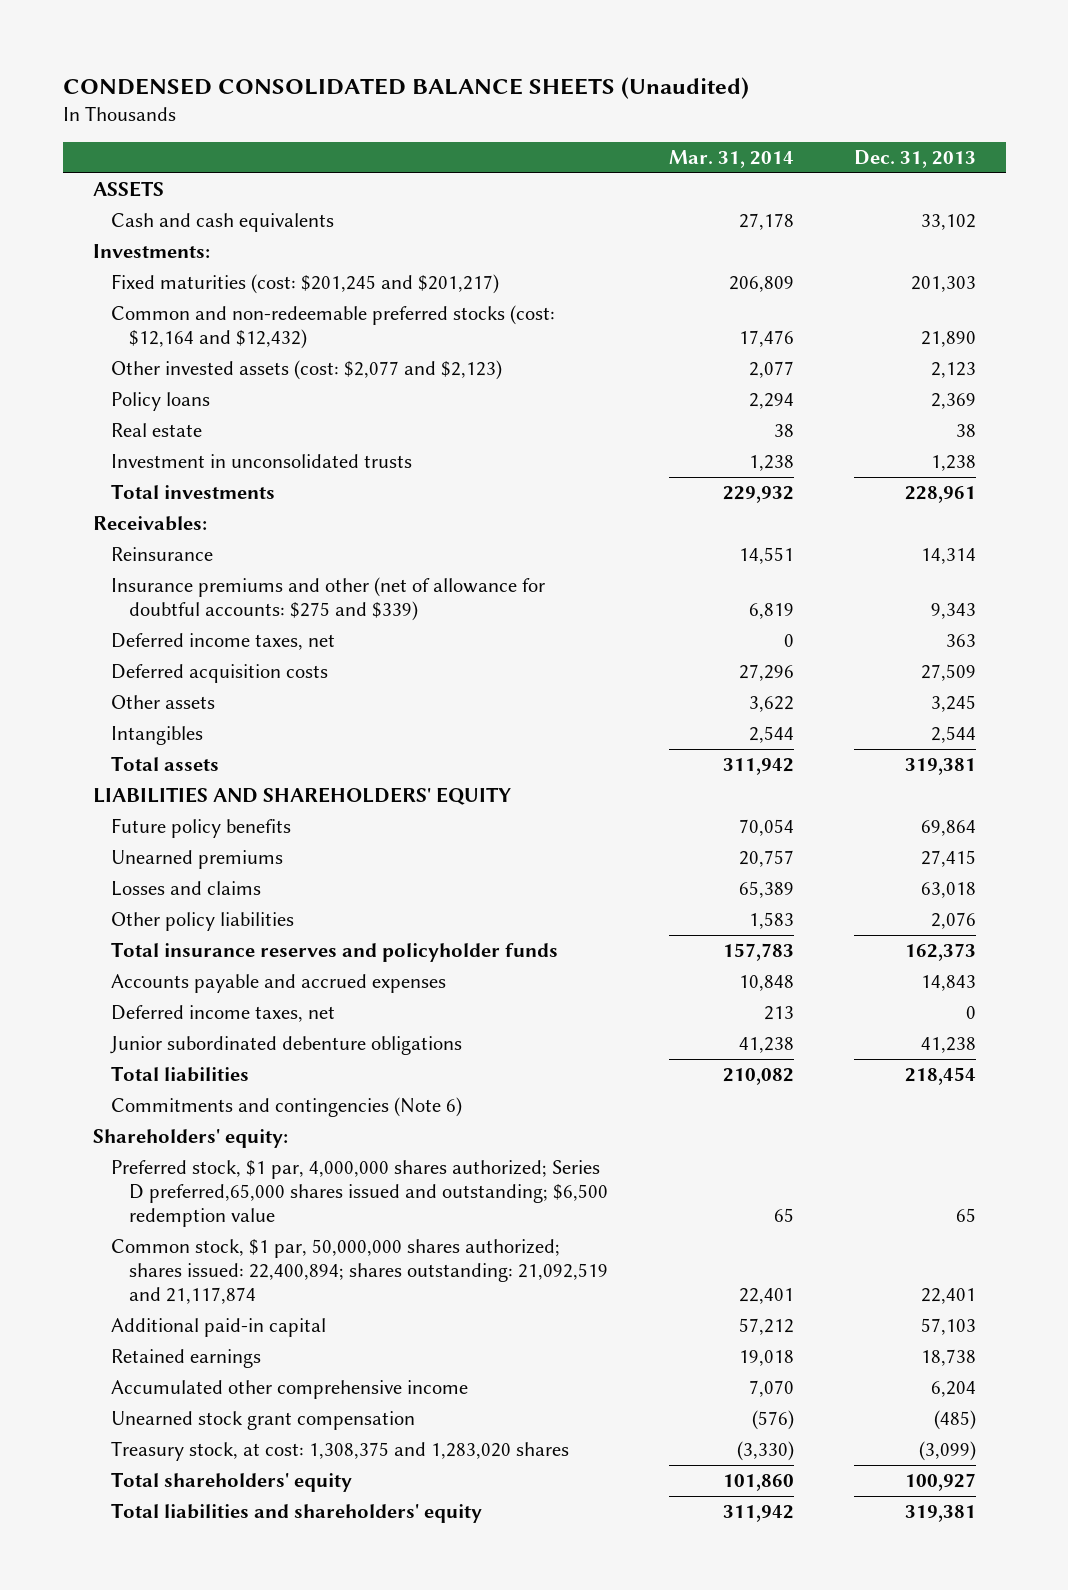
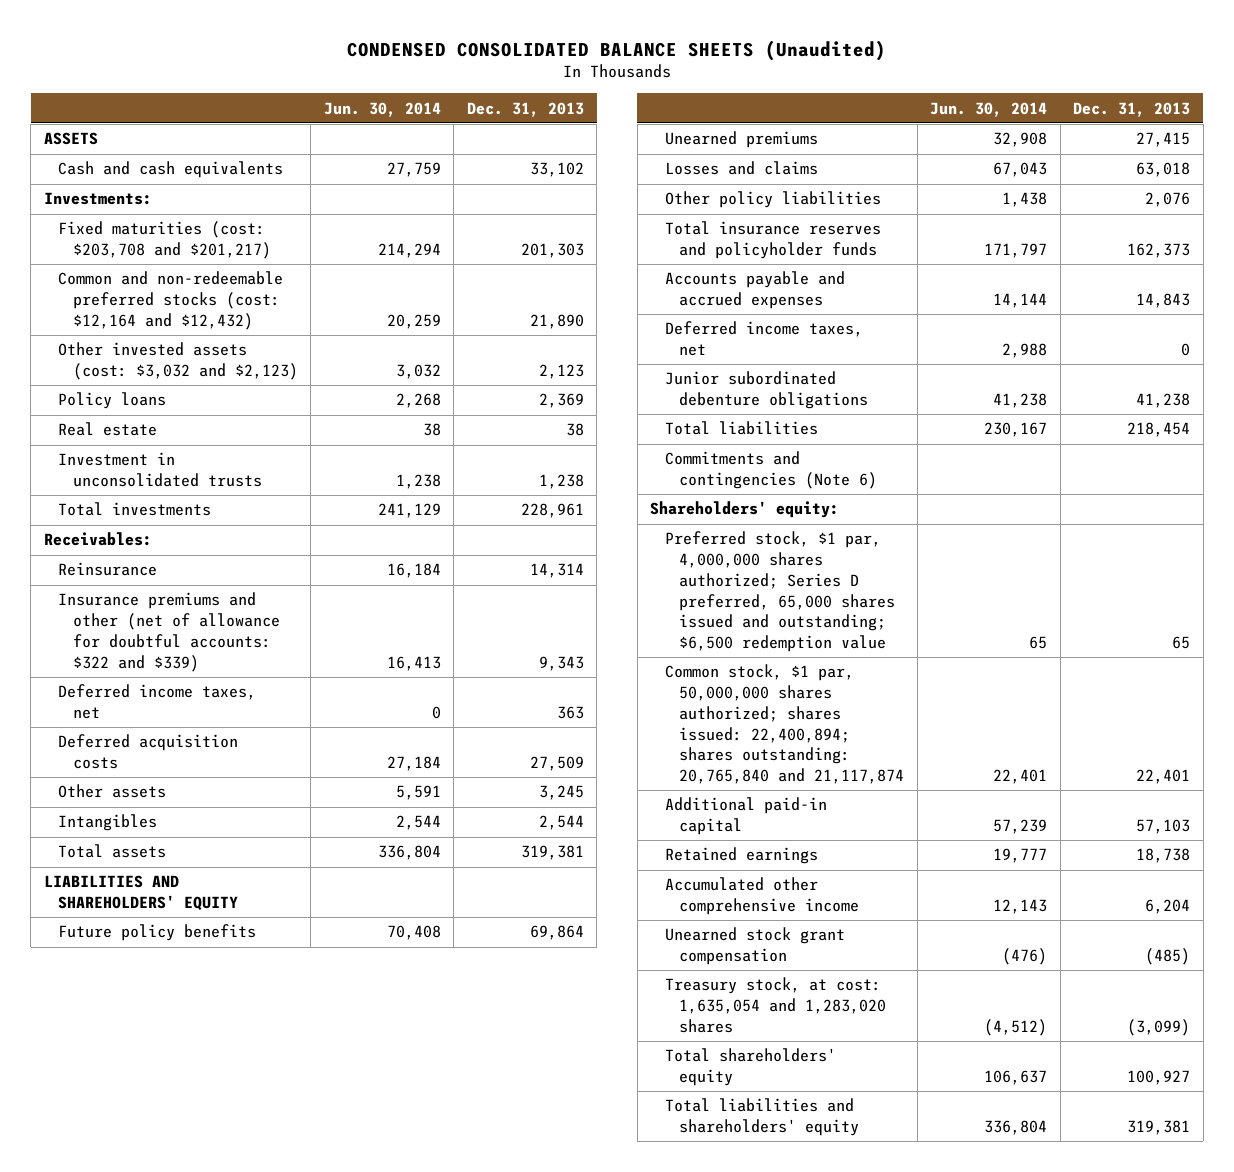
[668,149,794,168] Mar. 31, 2014 -> none
none -> [323,101,441,117] Jun. 30, 2014
[111,274,500,295] Fixed maturities (cost: $201,245 and $201,217) -> [58,221,271,260] Fixed maturities (cost: $203,708 and $201,217)
[111,360,503,381] Other invested assets (cost: $2,077 and $2,123) -> [58,342,298,381] Other invested assets (cost: $3,032 and $2,123)
[111,577,546,622] Insurance premiums and other (net of allowance for doubtful accounts: $275 and $339) -> [58,592,280,672] Insurance premiums and other (net of allowance for doubtful accounts: $322 and $339)
[111,1160,609,1228] Preferred stock, $1 par, 4,000,000 shares authorized; Series D preferred,65,000 shares issued and outstanding; $6,500 redemption value -> [664,531,896,653] Preferred stock, $1 par, 4,000,000 shares authorized; Series D preferred, 65,000 shares issued and outstanding; $6,500 redemption value
[111,1239,609,1305] Common stock, $1 par, 50,000,000 shares authorized; shares issued: 22,400,894; shares outstanding: 21,092,519 and 21,117,874 -> [664,664,905,785] Common stock, $1 par, 50,000,000 shares authorized; shares issued: 22,400,894; shares outstanding: 20,765,840 and 21,117,874
[111,1441,570,1462] Treasury stock, at cost: 1,308,375 and 1,283,020 shares -> [664,977,887,1033] Treasury stock, at cost: 1,635,054 and 1,283,020 shares

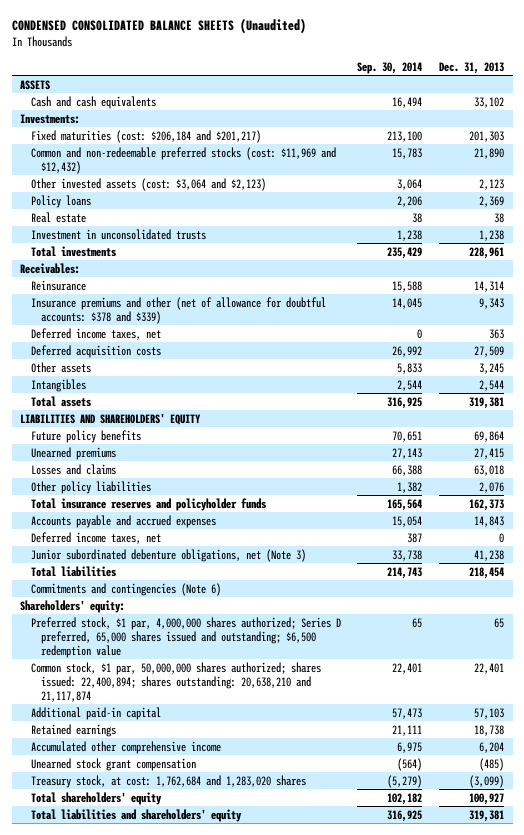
[323,101,441,117] Jun. 30, 2014 -> none
none -> [357,61,423,74] Sep. 30, 2014
[58,221,271,260] Fixed maturities (cost: $203,708 and $201,217) -> [30,129,261,143] Fixed maturities (cost: $206,184 and $201,217)
[58,271,284,330] Common and non-redeemable preferred stocks (cost: $12,164 and $12,432) -> [30,146,336,174] Common and non-redeemable preferred stocks (cost: $11,969 and $12,432)
[58,342,298,381] Other invested assets (cost: $3,032 and $2,123) -> [30,177,266,191] Other invested assets (cost: $3,064 and $2,123)
[58,592,280,672] Insurance premiums and other (net of allowance for doubtful accounts: $322 and $339) -> [30,296,326,324] Insurance premiums and other (net of allowance for doubtful accounts: $378 and $339)
[664,371,869,410] Junior subordinated debenture obligations -> [30,548,306,562] Junior subordinated debenture obligations, net (Note 3)
[664,664,905,785] Common stock, $1 par, 50,000,000 shares authorized; shares issued: 22,400,894; shares outstanding: 20,765,840 and 21,117,874 -> [30,661,321,702] Common stock, $1 par, 50,000,000 shares authorized; shares issued: 22,400,894; shares outstanding: 20,638,210 and 21,117,874
[664,977,887,1033] Treasury stock, at cost: 1,635,054 and 1,283,020 shares -> [30,774,306,788] Treasury stock, at cost: 1,762,684 and 1,283,020 shares

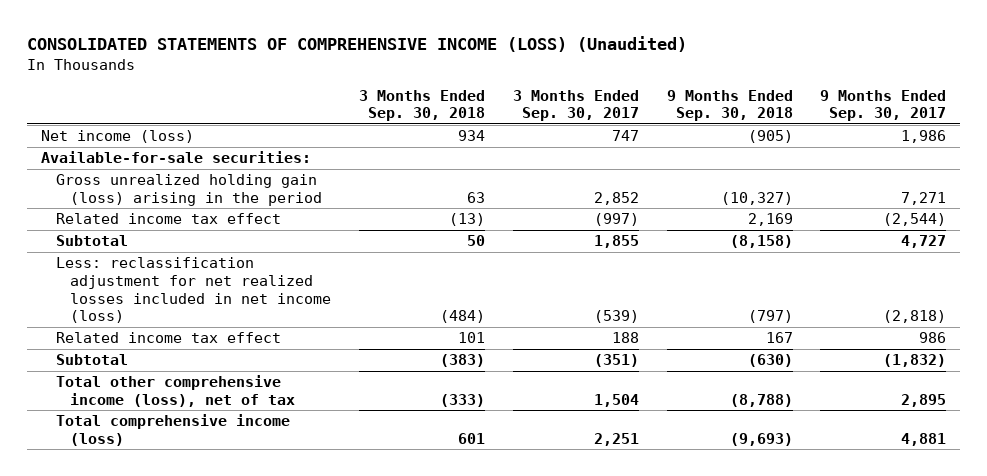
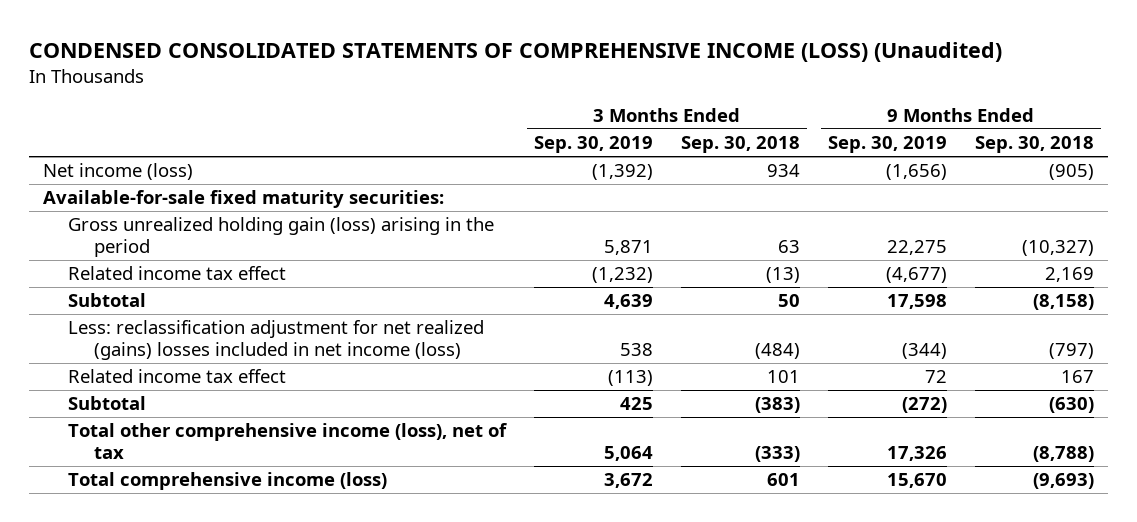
[27,36,688,53] CONSOLIDATED STATEMENTS OF COMPREHENSIVE INCOME (LOSS) (Unaudited) -> [29,41,1003,62] CONDENSED CONSOLIDATED STATEMENTS OF COMPREHENSIVE INCOME (LOSS) (Unaudited)
[512,89,639,122] 3 Months Ended Sep. 30, 2017 -> none
[820,89,947,122] 9 Months Ended Sep. 30, 2017 -> none
none -> [534,136,654,154] Sep. 30, 2019
none -> [827,136,947,154] Sep. 30, 2019
[41,151,312,164] Available-for-sale securities: -> [42,190,444,209] Available-for-sale fixed maturity securities:
[55,257,332,324] Less: reclassification adjustment for net realized losses included in net income (loss) -> [68,320,485,361] Less: reclassification adjustment for net realized (gains) losses included in net income (loss)

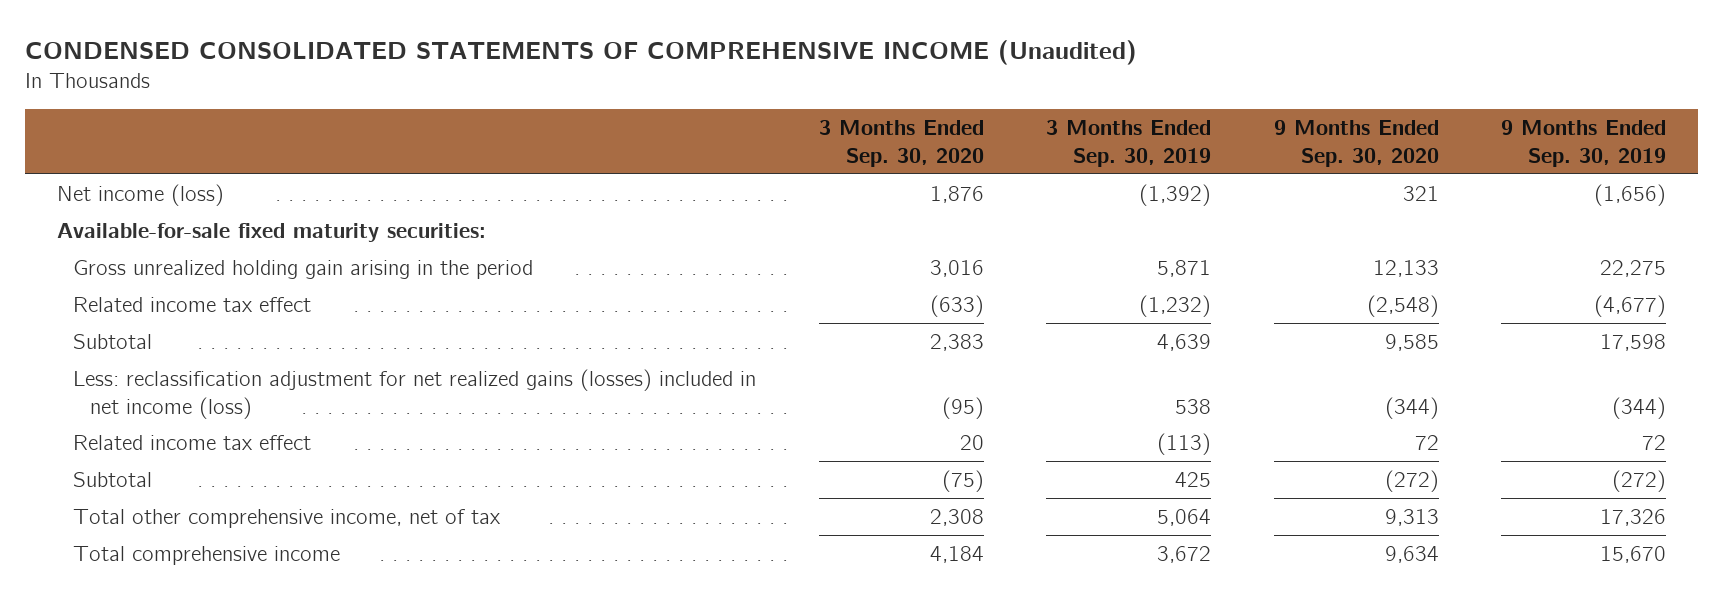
[29,41,1003,62] CONDENSED CONSOLIDATED STATEMENTS OF COMPREHENSIVE INCOME (LOSS) (Unaudited) -> [25,39,1138,65] CONDENSED CONSOLIDATED STATEMENTS OF COMPREHENSIVE INCOME (Unaudited)
[681,136,801,154] Sep. 30, 2018 -> none
[974,136,1094,154] Sep. 30, 2018 -> none
none -> [818,120,984,167] 3 Months Ended Sep. 30, 2020
none -> [1273,120,1439,167] 9 Months Ended Sep. 30, 2020
[68,217,495,258] Gross unrealized holding gain (loss) arising in the period -> [73,259,534,279] Gross unrealized holding gain arising in the period
[68,320,485,361] Less: reclassification adjustment for net realized (gains) losses included in net income (loss) -> [73,368,757,419] Less: reclassification adjustment for net realized gains (losses) included in net income (loss)
[68,423,508,460] Total other comprehensive income (loss), net of tax -> [73,508,502,528] Total other comprehensive income, net of tax
[68,472,388,491] Total comprehensive income (loss) -> [73,545,341,565] Total comprehensive income

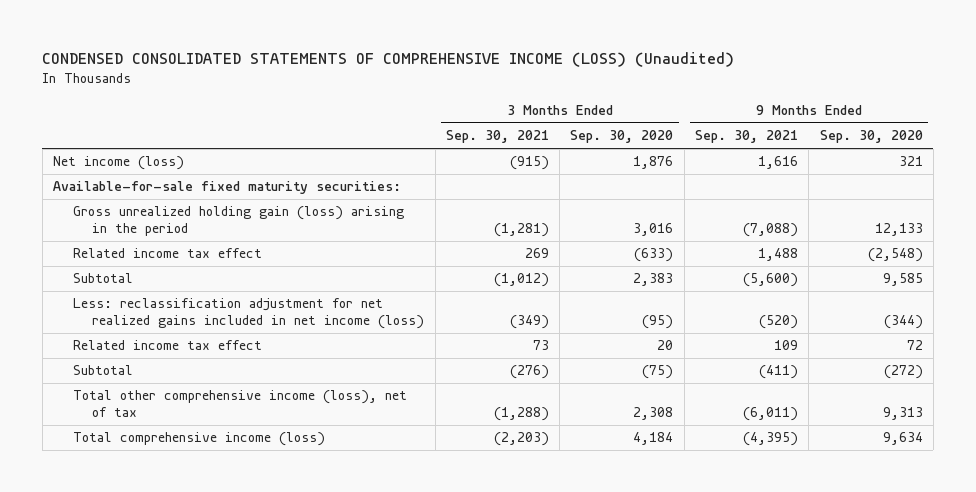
[25,39,1138,65] CONDENSED CONSOLIDATED STATEMENTS OF COMPREHENSIVE INCOME (Unaudited) -> [42,52,735,68] CONDENSED CONSOLIDATED STATEMENTS OF COMPREHENSIVE INCOME (LOSS) (Unaudited)
[1046,120,1212,167] 3 Months Ended Sep. 30, 2019 -> none
[1501,120,1667,167] 9 Months Ended Sep. 30, 2019 -> none
none -> [445,130,549,144] Sep. 30, 2021
none -> [695,130,799,144] Sep. 30, 2021
[73,259,534,279] Gross unrealized holding gain arising in the period -> [72,206,404,236] Gross unrealized holding gain (loss) arising in the period
[73,368,757,419] Less: reclassification adjustment for net realized gains (losses) included in net income (loss) -> [72,298,425,329] Less: reclassification adjustment for net realized gains included in net income (loss)
[73,508,502,528] Total other comprehensive income, net of tax -> [72,390,407,417] Total other comprehensive income (loss), net of tax
[73,545,341,565] Total comprehensive income -> [72,432,325,447] Total comprehensive income (loss)

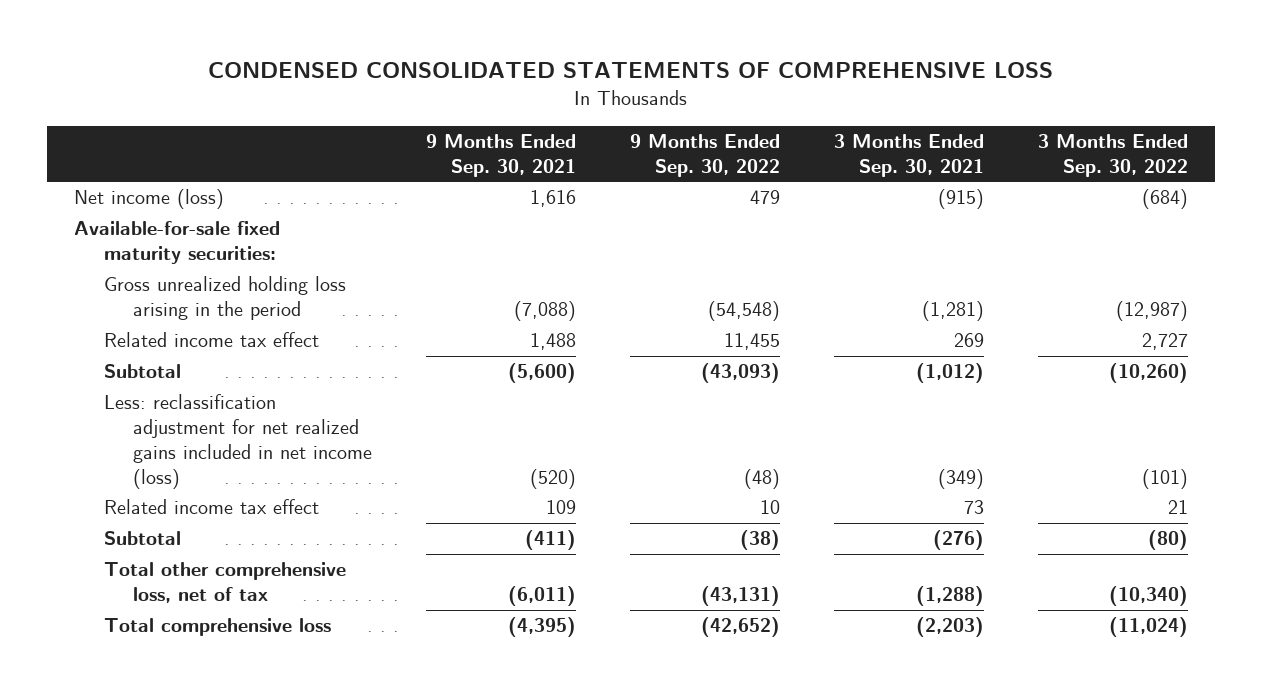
[42,52,735,68] CONDENSED CONSOLIDATED STATEMENTS OF COMPREHENSIVE INCOME (LOSS) (Unaudited) -> [207,62,1053,79] CONDENSED CONSOLIDATED STATEMENTS OF COMPREHENSIVE LOSS
[570,130,674,144] Sep. 30, 2020 -> none
[819,130,923,144] Sep. 30, 2020 -> none
none -> [630,134,781,177] 9 Months Ended Sep. 30, 2022
none -> [1038,134,1189,177] 3 Months Ended Sep. 30, 2022
[72,206,404,236] Gross unrealized holding gain (loss) arising in the period -> [103,276,346,321] Gross unrealized holding loss arising in the period
[72,390,407,417] Total other comprehensive income (loss), net of tax -> [103,562,346,604] Total other comprehensive loss, net of tax
[72,432,325,447] Total comprehensive income (loss) -> [103,618,331,637] Total comprehensive loss

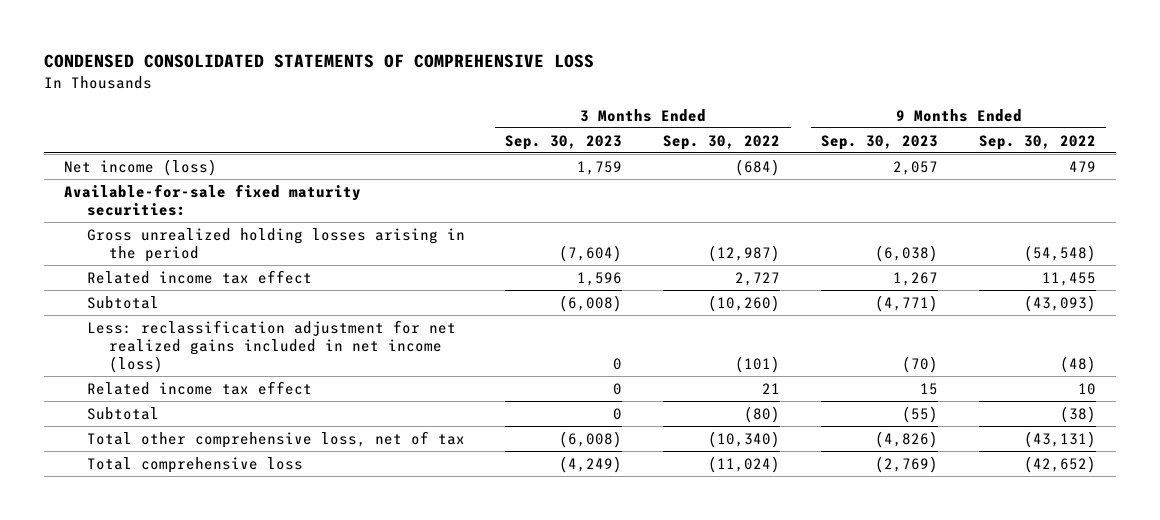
[426,134,577,177] 9 Months Ended Sep. 30, 2021 -> none
[834,134,985,177] 3 Months Ended Sep. 30, 2021 -> none
none -> [505,134,623,150] Sep. 30, 2023
none -> [821,134,939,150] Sep. 30, 2023
[103,276,346,321] Gross unrealized holding loss arising in the period -> [86,227,465,262] Gross unrealized holding losses arising in the period

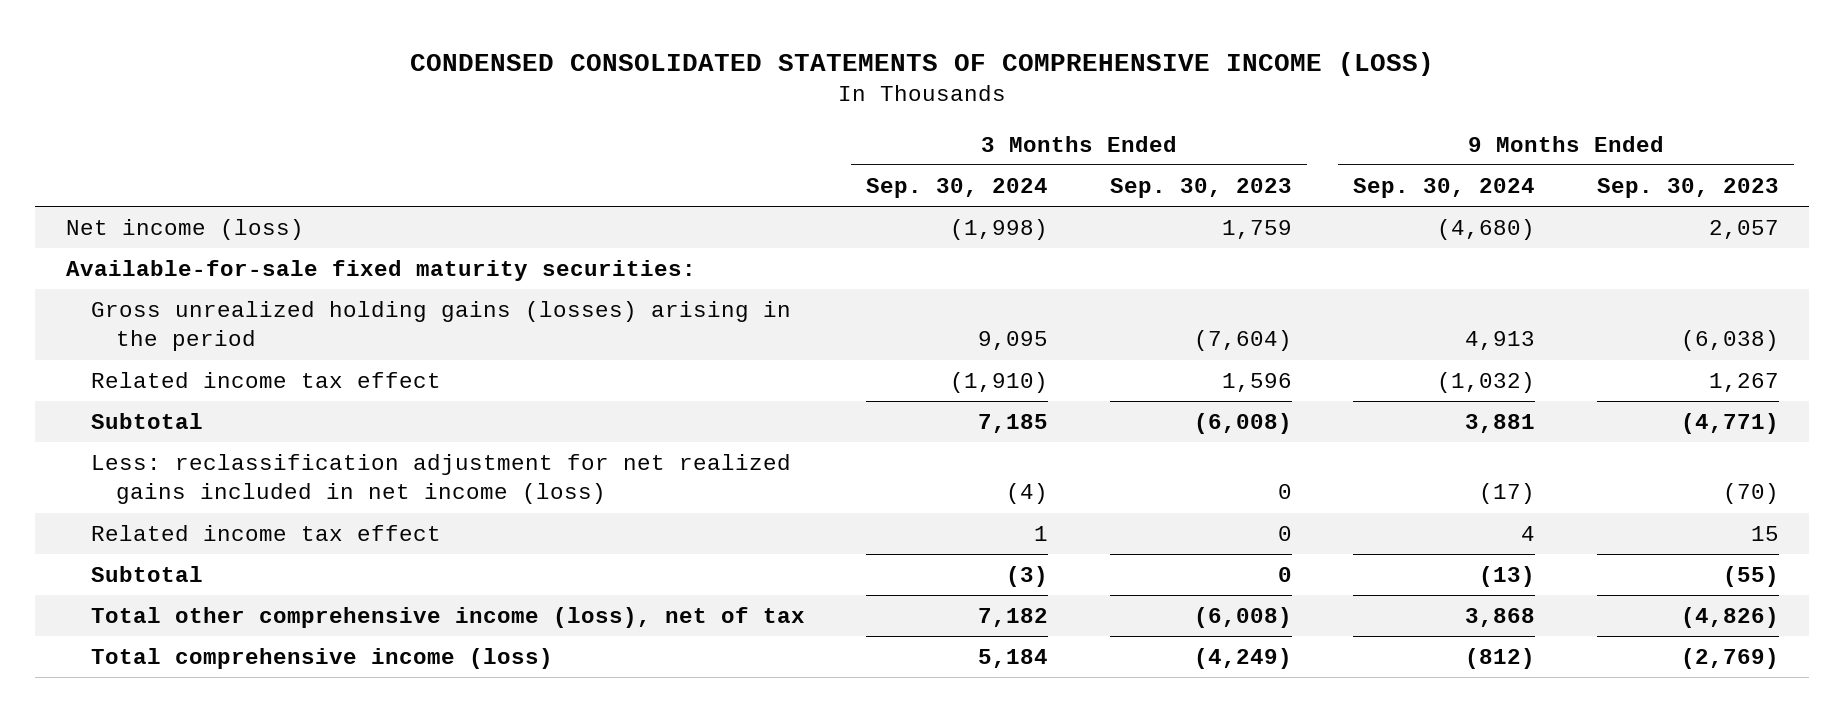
[43,54,594,69] CONDENSED CONSOLIDATED STATEMENTS OF COMPREHENSIVE LOSS -> [410,51,1435,76] CONDENSED CONSOLIDATED STATEMENTS OF COMPREHENSIVE INCOME (LOSS)
[663,134,781,150] Sep. 30, 2022 -> none
[978,134,1096,150] Sep. 30, 2022 -> none
none -> [866,178,1049,199] Sep. 30, 2024
none -> [1353,178,1536,199] Sep. 30, 2024
[86,227,465,262] Gross unrealized holding losses arising in the period -> [91,301,792,352] Gross unrealized holding gains (losses) arising in the period
[86,430,465,448] Total other comprehensive loss, net of tax -> [91,607,806,629] Total other comprehensive income (loss), net of tax
[86,456,303,473] Total comprehensive loss -> [91,648,554,670] Total comprehensive income (loss)

